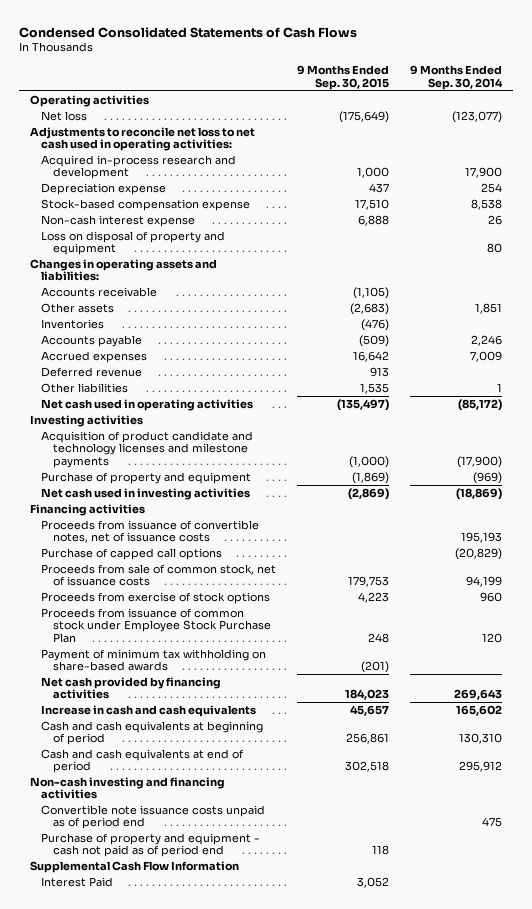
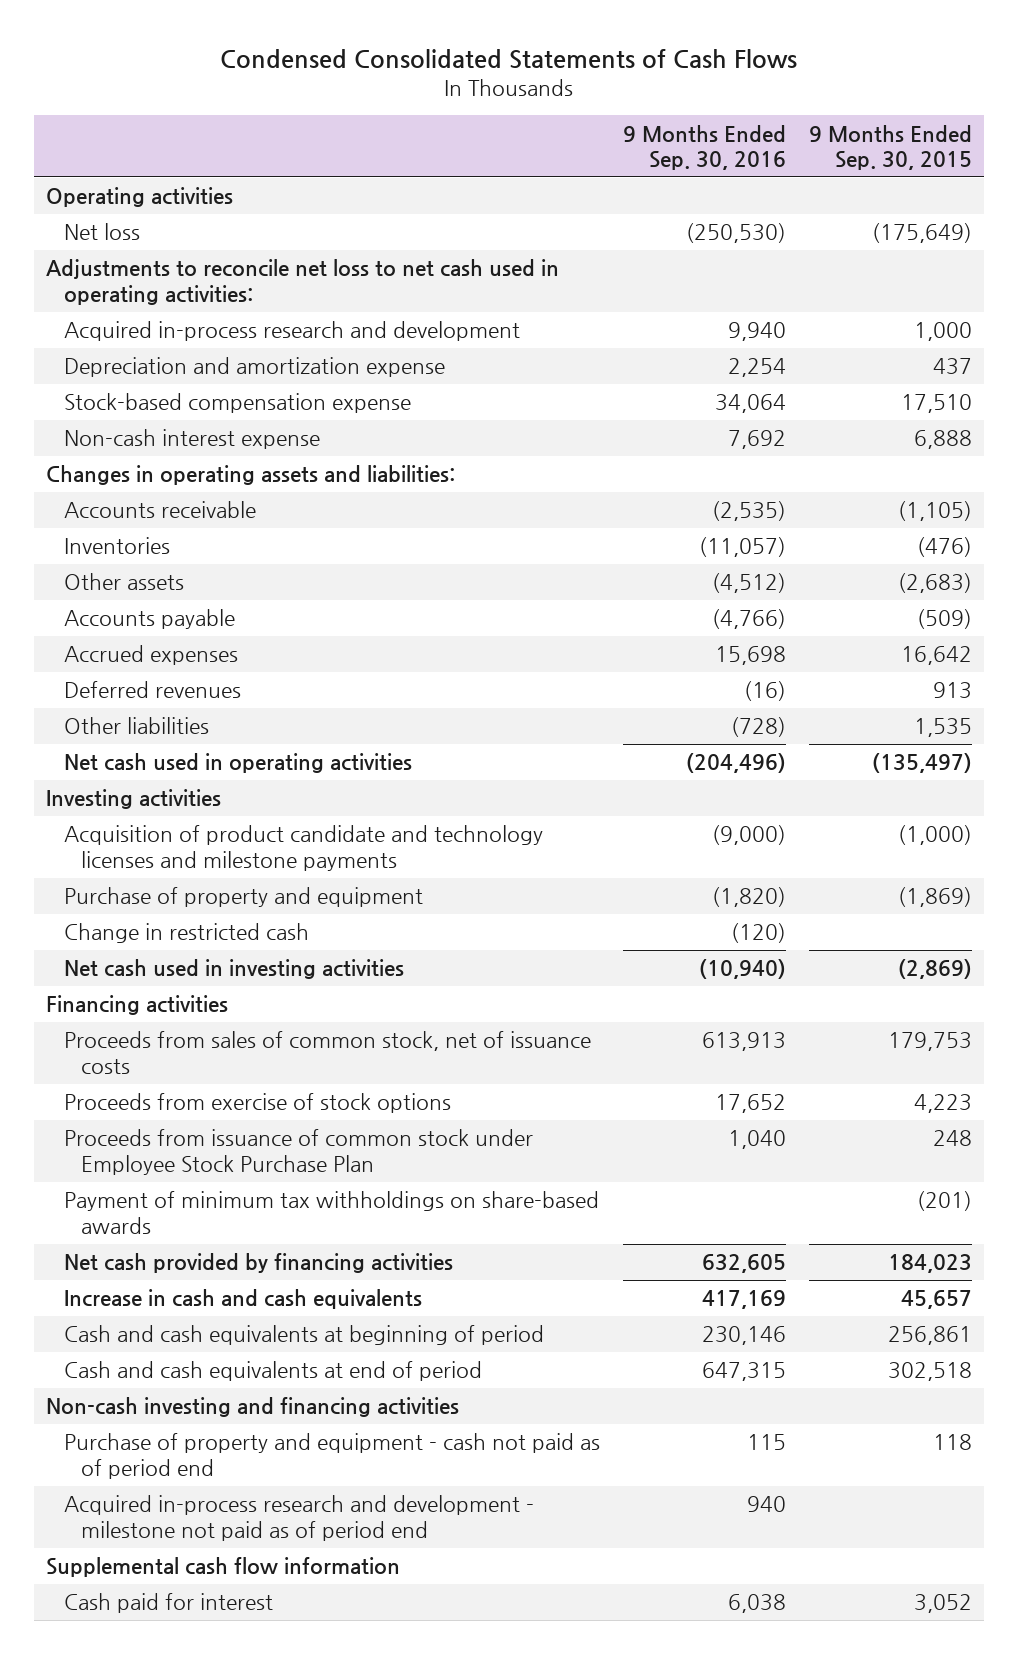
[410,65,504,90] 9 Months Ended Sep. 30, 2014 -> none
none -> [622,124,786,170] 9 Months Ended Sep. 30, 2016
[41,182,167,195] Depreciation expense -> [63,357,445,378] Depreciation and amortization expense
[41,230,226,256] Loss on disposal of property and equipment -> none
[41,302,115,313] Other assets -> [63,573,184,591] Other assets
[41,366,143,377] Deferred revenue -> [63,681,241,699] Deferred revenues
none -> [63,923,309,944] Change in restricted cash
[41,519,260,544] Proceeds from issuance of convertible notes, net of issuance costs -> none
[41,547,223,560] Purchase of capped call options -> none
[41,563,277,587] Proceeds from sale of common stock, net of issuance costs -> [63,1031,591,1074] Proceeds from sales of common stock, net of issuance costs
[41,648,267,672] Payment of minimum tax withholding on share-based awards -> [63,1191,599,1234] Payment of minimum tax withholdings on share-based awards
[41,804,266,830] Convertible note issuance costs unpaid as of period end -> none
none -> [63,1495,534,1541] Acquired in-process research and development - milestone not paid as of period end
[29,860,239,873] Supplemental Cash Flow Information -> [46,1557,401,1578] Supplemental cash flow information
[41,876,114,887] Interest Paid -> [63,1593,273,1614] Cash paid for interest

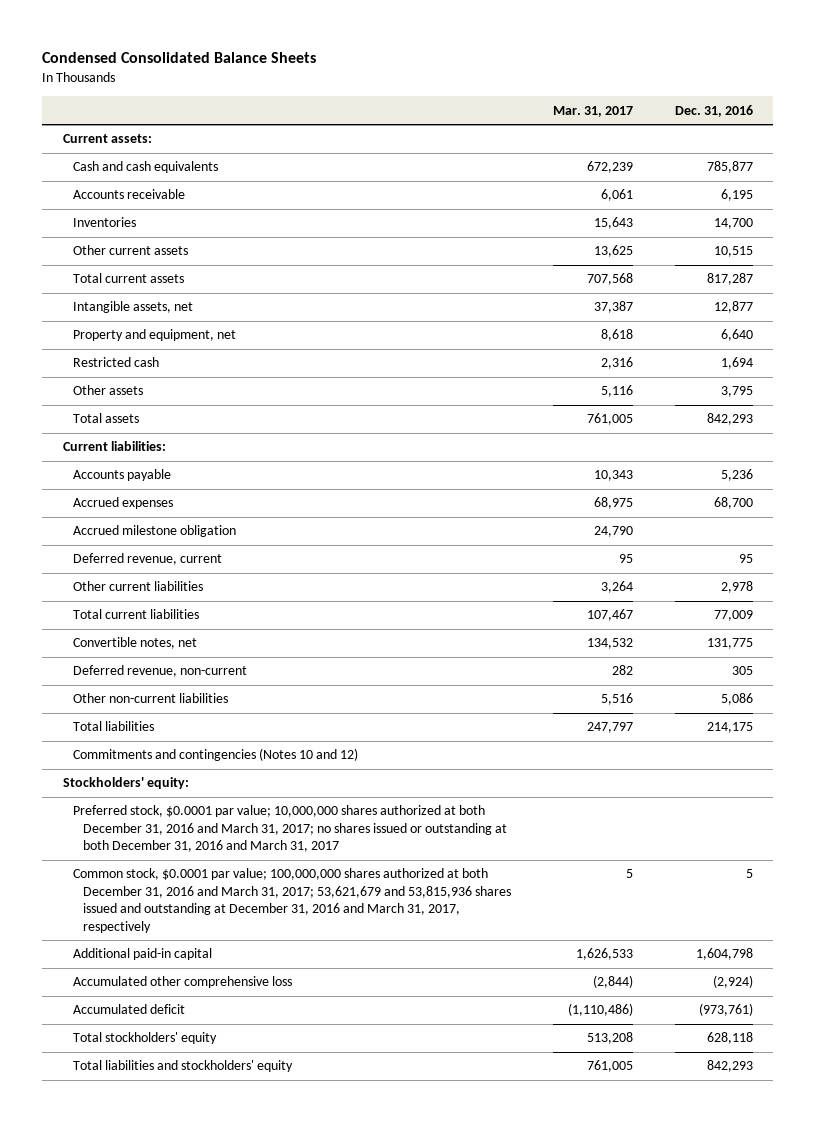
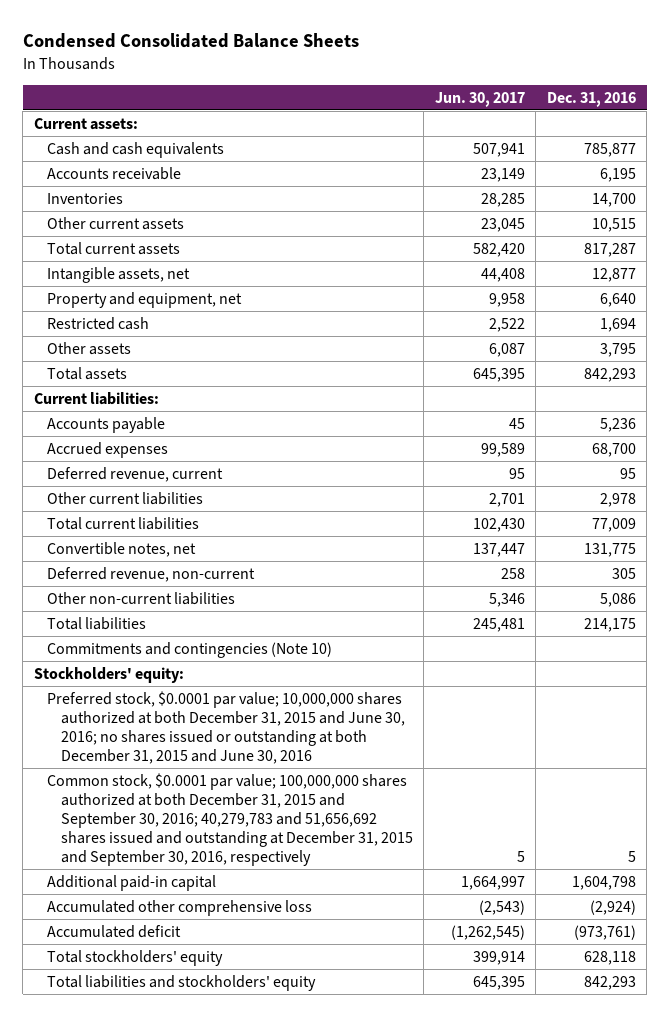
[552,105,633,117] Mar. 31, 2017 -> none
none -> [434,91,525,107] Jun. 30, 2017
[72,525,236,538] Accrued milestone obligation -> none
[72,748,358,762] Commitments and contingencies (Notes 10 and 12) -> [47,641,333,658] Commitments and contingencies (Note 10)
[72,805,507,853] Preferred stock, $0.0001 par value; 10,000,000 shares authorized at both December 31, 2016 and March 31, 2017; no shares issued or outstanding at both December 31, 2016 and March 31, 2017 -> [47,690,405,764] Preferred stock, $0.0001 par value; 10,000,000 shares authorized at both December 31, 2015 and June 30, 2016; no shares issued or outstanding at both December 31, 2015 and June 30, 2016
[72,868,511,933] Common stock, $0.0001 par value; 100,000,000 shares authorized at both December 31, 2016 and March 31, 2017; 53,621,679 and 53,815,936 shares issued and outstanding at December 31, 2016 and March 31, 2017, respectively -> [47,772,413,866] Common stock, $0.0001 par value; 100,000,000 shares authorized at both December 31, 2015 and September 30, 2016; 40,279,783 and 51,656,692 shares issued and outstanding at December 31, 2015 and September 30, 2016, respectively

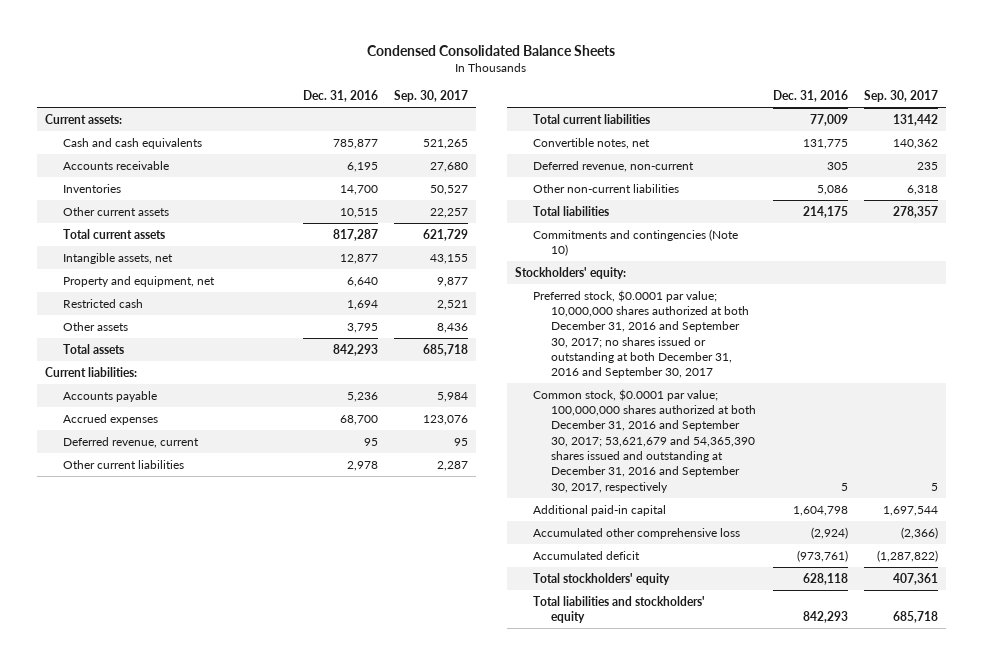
[434,91,525,107] Jun. 30, 2017 -> none
none -> [393,90,468,103] Sep. 30, 2017
[47,690,405,764] Preferred stock, $0.0001 par value; 10,000,000 shares authorized at both December 31, 2015 and June 30, 2016; no shares issued or outstanding at both December 31, 2015 and June 30, 2016 -> [533,289,750,379] Preferred stock, $0.0001 par value; 10,000,000 shares authorized at both December 31, 2016 and September 30, 2017; no shares issued or outstanding at both December 31, 2016 and September 30, 2017
[47,772,413,866] Common stock, $0.0001 par value; 100,000,000 shares authorized at both December 31, 2015 and September 30, 2016; 40,279,783 and 51,656,692 shares issued and outstanding at December 31, 2015 and September 30, 2016, respectively -> [533,388,757,493] Common stock, $0.0001 par value; 100,000,000 shares authorized at both December 31, 2016 and September 30, 2017; 53,621,679 and 54,365,390 shares issued and outstanding at December 31, 2016 and September 30, 2017, respectively

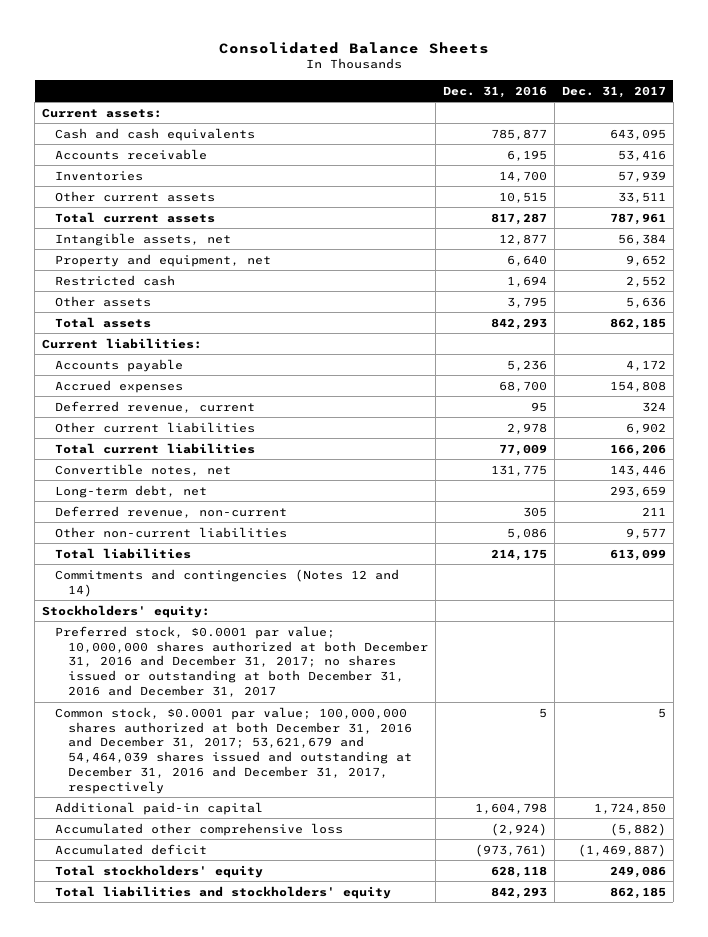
[367,44,616,56] Condensed Consolidated Balance Sheets -> [219,41,490,54] Consolidated Balance Sheets
[393,90,468,103] Sep. 30, 2017 -> none
none -> [561,85,666,98] Dec. 31, 2017
none -> [54,484,207,498] Long-term debt, net
[533,228,739,257] Commitments and contingencies (Note 10) -> [54,568,399,597] Commitments and contingencies (Notes 12 and 14)
[533,289,750,379] Preferred stock, $0.0001 par value; 10,000,000 shares authorized at both December 31, 2016 and September 30, 2017; no shares issued or outstanding at both December 31, 2016 and September 30, 2017 -> [54,625,428,697] Preferred stock, $0.0001 par value; 10,000,000 shares authorized at both December 31, 2016 and December 31, 2017; no shares issued or outstanding at both December 31, 2016 and December 31, 2017
[533,388,757,493] Common stock, $0.0001 par value; 100,000,000 shares authorized at both December 31, 2016 and September 30, 2017; 53,621,679 and 54,365,390 shares issued and outstanding at December 31, 2016 and September 30, 2017, respectively -> [54,706,412,794] Common stock, $0.0001 par value; 100,000,000 shares authorized at both December 31, 2016 and December 31, 2017; 53,621,679 and 54,464,039 shares issued and outstanding at December 31, 2016 and December 31, 2017, respectively

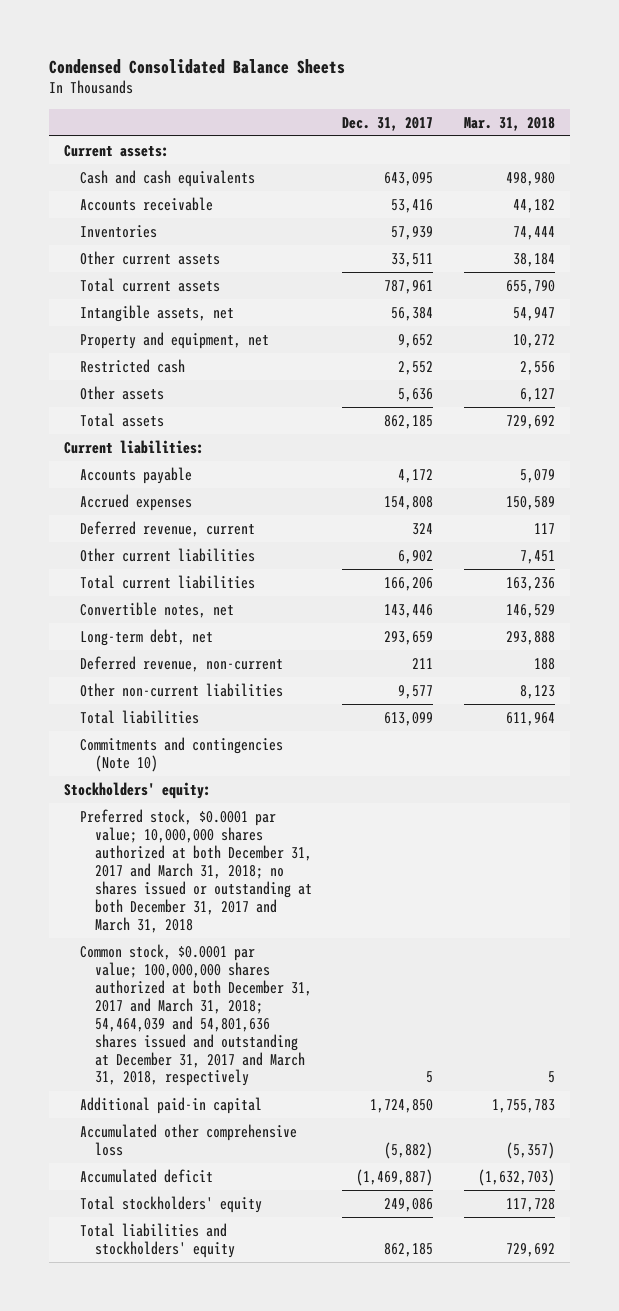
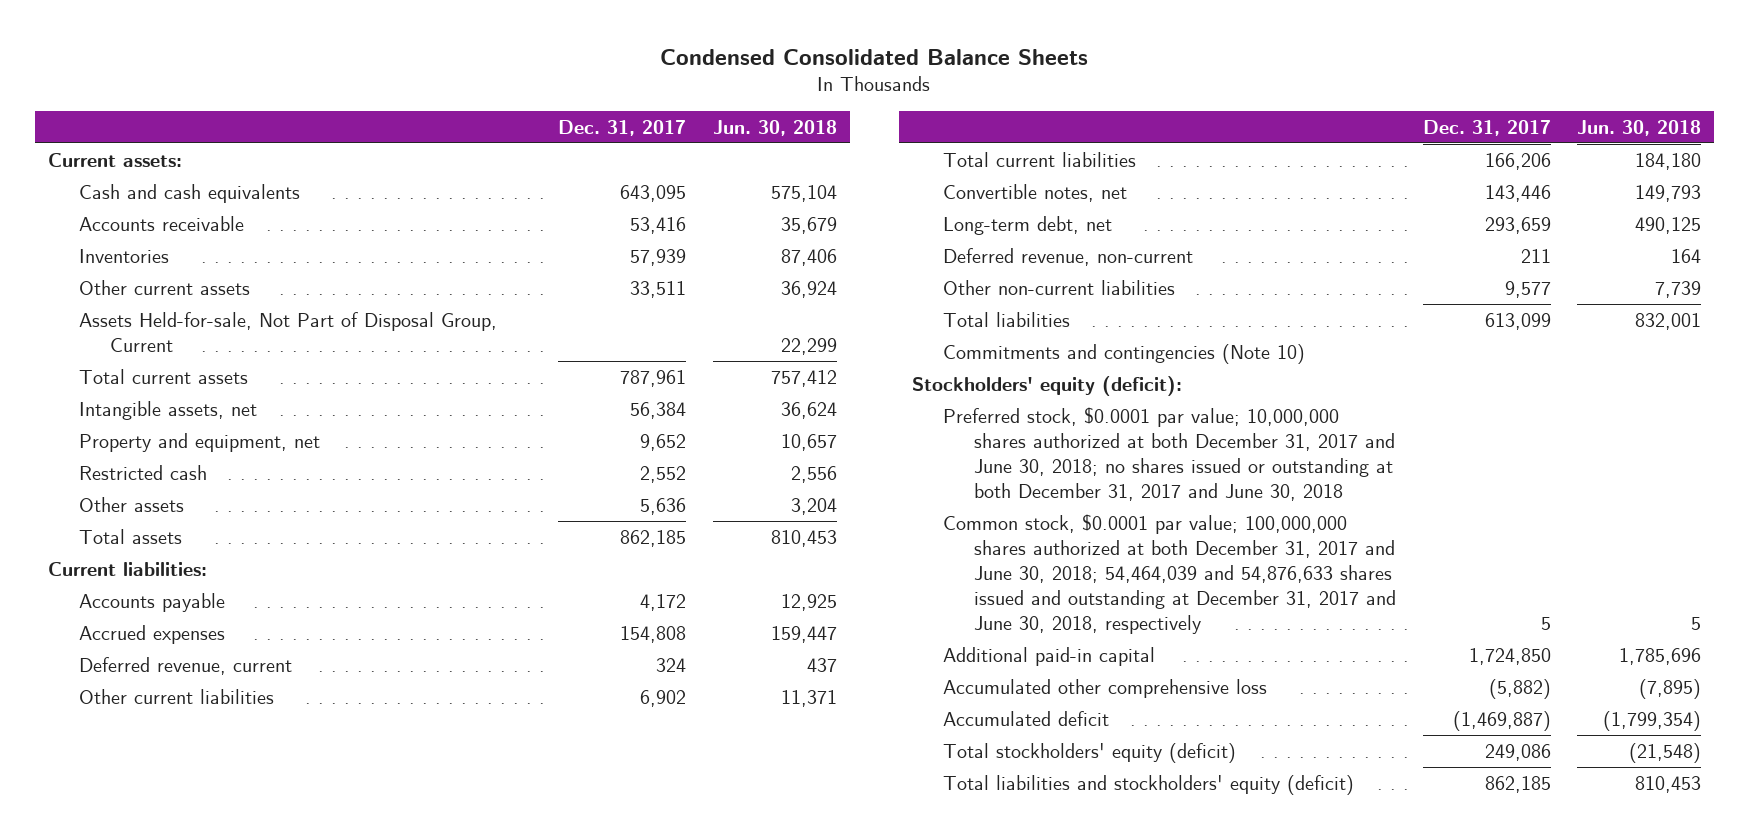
[463,116,555,131] Mar. 31, 2018 -> none
none -> [712,119,837,136] Jun. 30, 2018
none -> [78,311,497,352] Assets Held-for-sale, Not Part of Disposal Group, Current
[64,781,212,799] Stockholders' equity: -> [911,375,1182,396] Stockholders' equity (deficit):
[79,808,312,933] Preferred stock, $0.0001 par value; 10,000,000 shares authorized at both December 31, 2017 and March 31, 2018; no shares issued or outstanding at both December 31, 2017 and March 31, 2018 -> [943,406,1396,501] Preferred stock, $0.0001 par value; 10,000,000 shares authorized at both December 31, 2017 and June 30, 2018; no shares issued or outstanding at both December 31, 2017 and June 30, 2018
[79,943,312,1087] Common stock, $0.0001 par value; 100,000,000 shares authorized at both December 31, 2017 and March 31, 2018; 54,464,039 and 54,801,636 shares issued and outstanding at December 31, 2017 and March 31, 2018, respectively -> [943,513,1397,634] Common stock, $0.0001 par value; 100,000,000 shares authorized at both December 31, 2017 and June 30, 2018; 54,464,039 and 54,876,633 shares issued and outstanding at December 31, 2017 and June 30, 2018, respectively
[79,1195,262,1213] Total stockholders' equity -> [943,742,1237,763] Total stockholders' equity (deficit)
[79,1222,235,1258] Total liabilities and stockholders' equity -> [943,774,1355,795] Total liabilities and stockholders' equity (deficit)

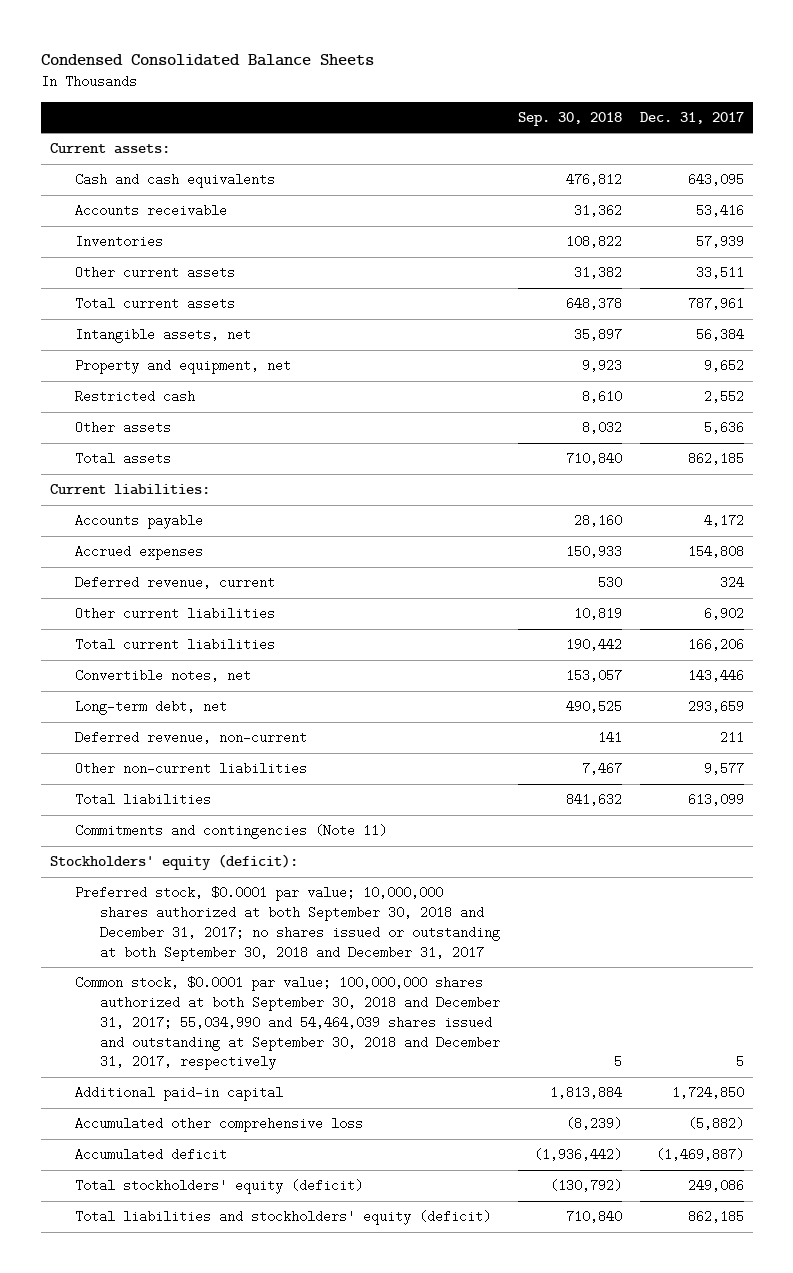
[712,119,837,136] Jun. 30, 2018 -> none
none -> [517,111,622,126] Sep. 30, 2018
[78,311,497,352] Assets Held-for-sale, Not Part of Disposal Group, Current -> none
[943,343,1306,364] Commitments and contingencies (Note 10) -> [74,824,387,840] Commitments and contingencies (Note 11)
[943,406,1396,501] Preferred stock, $0.0001 par value; 10,000,000 shares authorized at both December 31, 2017 and June 30, 2018; no shares issued or outstanding at both December 31, 2017 and June 30, 2018 -> [74,886,500,961] Preferred stock, $0.0001 par value; 10,000,000 shares authorized at both September 30, 2018 and December 31, 2017; no shares issued or outstanding at both September 30, 2018 and December 31, 2017
[943,513,1397,634] Common stock, $0.0001 par value; 100,000,000 shares authorized at both December 31, 2017 and June 30, 2018; 54,464,039 and 54,876,633 shares issued and outstanding at December 31, 2017 and June 30, 2018, respectively -> [74,976,500,1071] Common stock, $0.0001 par value; 100,000,000 shares authorized at both September 30, 2018 and December 31, 2017; 55,034,990 and 54,464,039 shares issued and outstanding at September 30, 2018 and December 31, 2017, respectively

